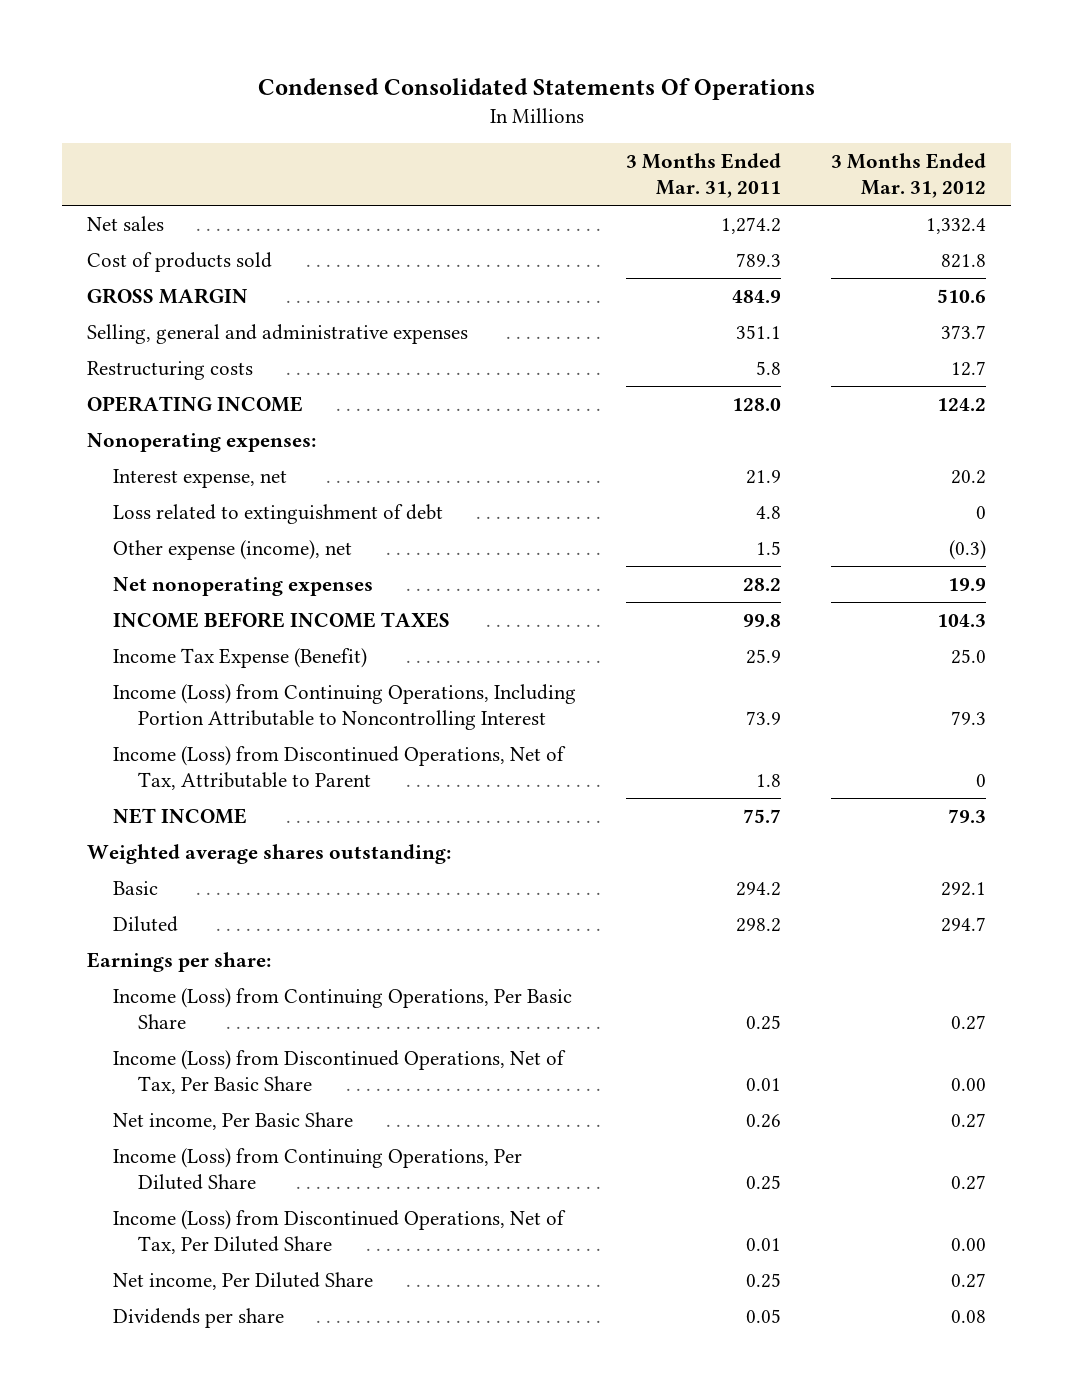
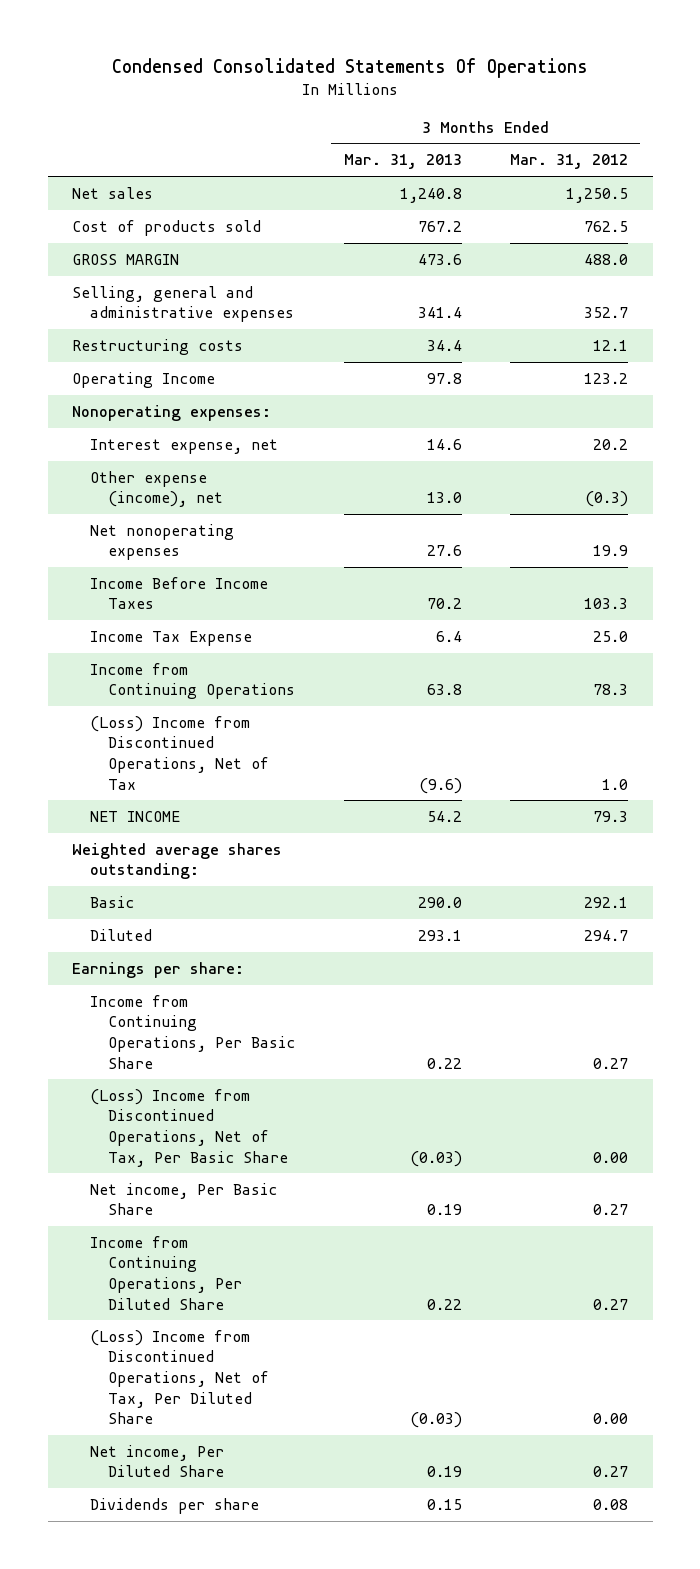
[625,153,781,198] 3 Months Ended Mar. 31, 2011 -> none
none -> [343,154,462,170] Mar. 31, 2013
[925,217,986,234] 1,332.4 -> [566,187,629,203] 1,250.5
[940,253,986,268] 821.8 -> [584,220,629,232] 762.5
[936,288,986,303] 510.6 -> [584,253,629,265] 488.0
[940,324,986,339] 373.7 -> [584,307,629,319] 352.7
[950,360,986,376] 12.7 -> [593,339,629,351] 12.1
[87,395,304,412] OPERATING INCOME -> [71,371,215,388] Operating Income
[936,397,986,411] 124.2 -> [584,372,629,384] 123.2
[112,503,443,524] Loss related to extinguishment of debt -> none
[112,611,450,628] INCOME BEFORE INCOME TAXES -> [89,576,268,610] Income Before Income Taxes
[936,613,986,627] 104.3 -> [584,598,629,610] 103.3
[112,647,367,668] Income Tax Expense (Benefit) -> [89,630,252,646] Income Tax Expense
[112,683,576,730] Income (Loss) from Continuing Operations, Including Portion Attributable to Noncontrolling Interest -> [89,662,295,700] Income from Continuing Operations
[950,710,986,725] 79.3 -> [593,684,629,696] 78.3
[112,745,566,790] Income (Loss) from Discontinued Operations, Net of Tax, Attributable to Parent -> [89,715,269,790] (Loss) Income from Discontinued Operations, Net of Tax
[975,773,986,787] 0 -> [602,778,629,790] 1.0
[112,987,572,1029] Income (Loss) from Continuing Operations, Per Basic Share -> [89,994,295,1069] Income from Continuing Operations, Per Basic Share
[112,1049,566,1094] Income (Loss) from Discontinued Operations, Net of Tax, Per Basic Share -> [89,1088,288,1167] (Loss) Income from Discontinued Operations, Net of Tax, Per Basic Share
[112,1147,522,1190] Income (Loss) from Continuing Operations, Per Diluted Share -> [89,1235,242,1310] Income from Continuing Operations, Per Diluted Share
[112,1209,566,1254] Income (Loss) from Discontinued Operations, Net of Tax, Per Diluted Share -> [89,1329,269,1425] (Loss) Income from Discontinued Operations, Net of Tax, Per Diluted Share

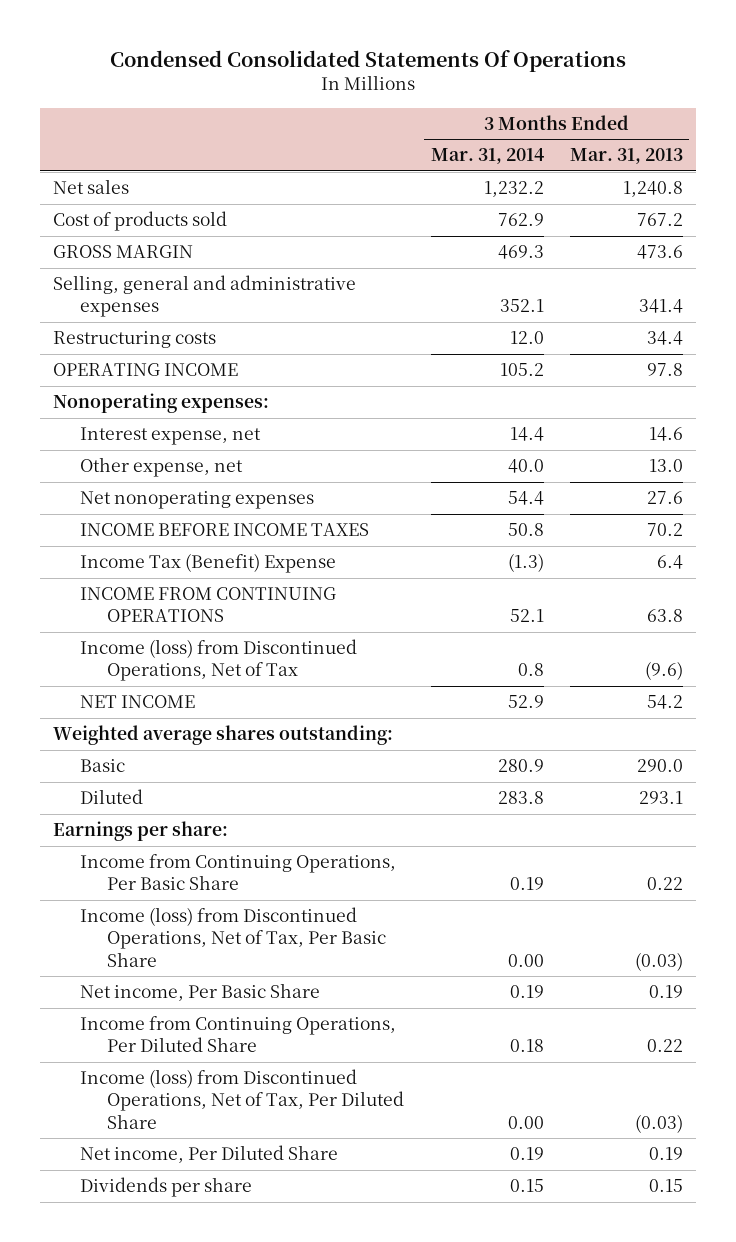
[510,154,629,170] Mar. 31, 2012 -> none
none -> [430,148,544,165] Mar. 31, 2014
[71,371,215,388] Operating Income -> [53,363,239,377] OPERATING INCOME
[89,470,223,508] Other expense (income), net -> [80,457,244,478] Other expense, net
[89,576,268,610] Income Before Income Taxes -> [80,523,370,537] INCOME BEFORE INCOME TAXES
[89,630,252,646] Income Tax Expense -> [80,553,337,574] Income Tax (Benefit) Expense
[89,662,295,700] Income from Continuing Operations -> [80,587,337,623] INCOME FROM CONTINUING OPERATIONS
[89,715,269,790] (Loss) Income from Discontinued Operations, Net of Tax -> [80,639,358,682] Income (loss) from Discontinued Operations, Net of Tax
[89,1088,288,1167] (Loss) Income from Discontinued Operations, Net of Tax, Per Basic Share -> [80,907,387,967] Income (loss) from Discontinued Operations, Net of Tax, Per Basic Share
[89,1329,269,1425] (Loss) Income from Discontinued Operations, Net of Tax, Per Diluted Share -> [80,1069,405,1129] Income (loss) from Discontinued Operations, Net of Tax, Per Diluted Share

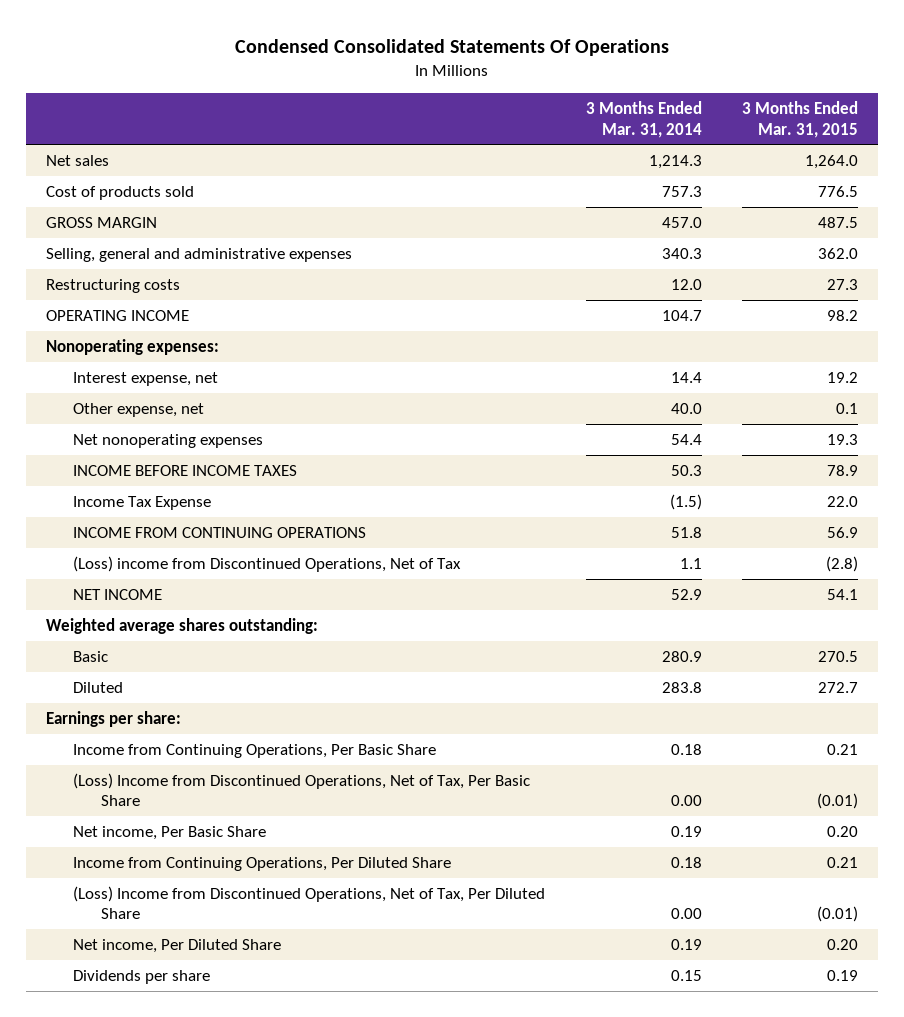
[569,148,683,165] Mar. 31, 2013 -> none
none -> [742,101,859,138] 3 Months Ended Mar. 31, 2015
[483,181,544,198] 1,232.2 -> [648,154,702,169] 1,214.3
[497,213,544,227] 762.9 -> [661,185,702,197] 757.3
[497,245,544,260] 469.3 -> [661,216,702,228] 457.0
[499,299,544,313] 352.1 -> [661,247,702,259] 340.3
[499,363,544,377] 105.2 -> [661,309,702,321] 104.7
[507,523,544,537] 50.8 -> [670,464,702,476] 50.3
[80,553,337,574] Income Tax (Benefit) Expense -> [73,495,212,510] Income Tax Expense
[507,553,544,573] (1.3) -> [669,493,702,510] (1.5)
[509,609,544,623] 52.1 -> [670,526,702,538] 51.8
[80,639,358,682] Income (loss) from Discontinued Operations, Net of Tax -> [73,555,462,572] (Loss) income from Discontinued Operations, Net of Tax
[517,663,544,677] 0.8 -> [679,557,702,569] 1.1
[509,877,544,891] 0.19 -> [670,743,702,755] 0.18
[80,907,387,967] Income (loss) from Discontinued Operations, Net of Tax, Per Basic Share -> [73,772,531,807] (Loss) Income from Discontinued Operations, Net of Tax, Per Basic Share
[80,1069,405,1129] Income (loss) from Discontinued Operations, Net of Tax, Per Diluted Share -> [73,885,546,920] (Loss) Income from Discontinued Operations, Net of Tax, Per Diluted Share

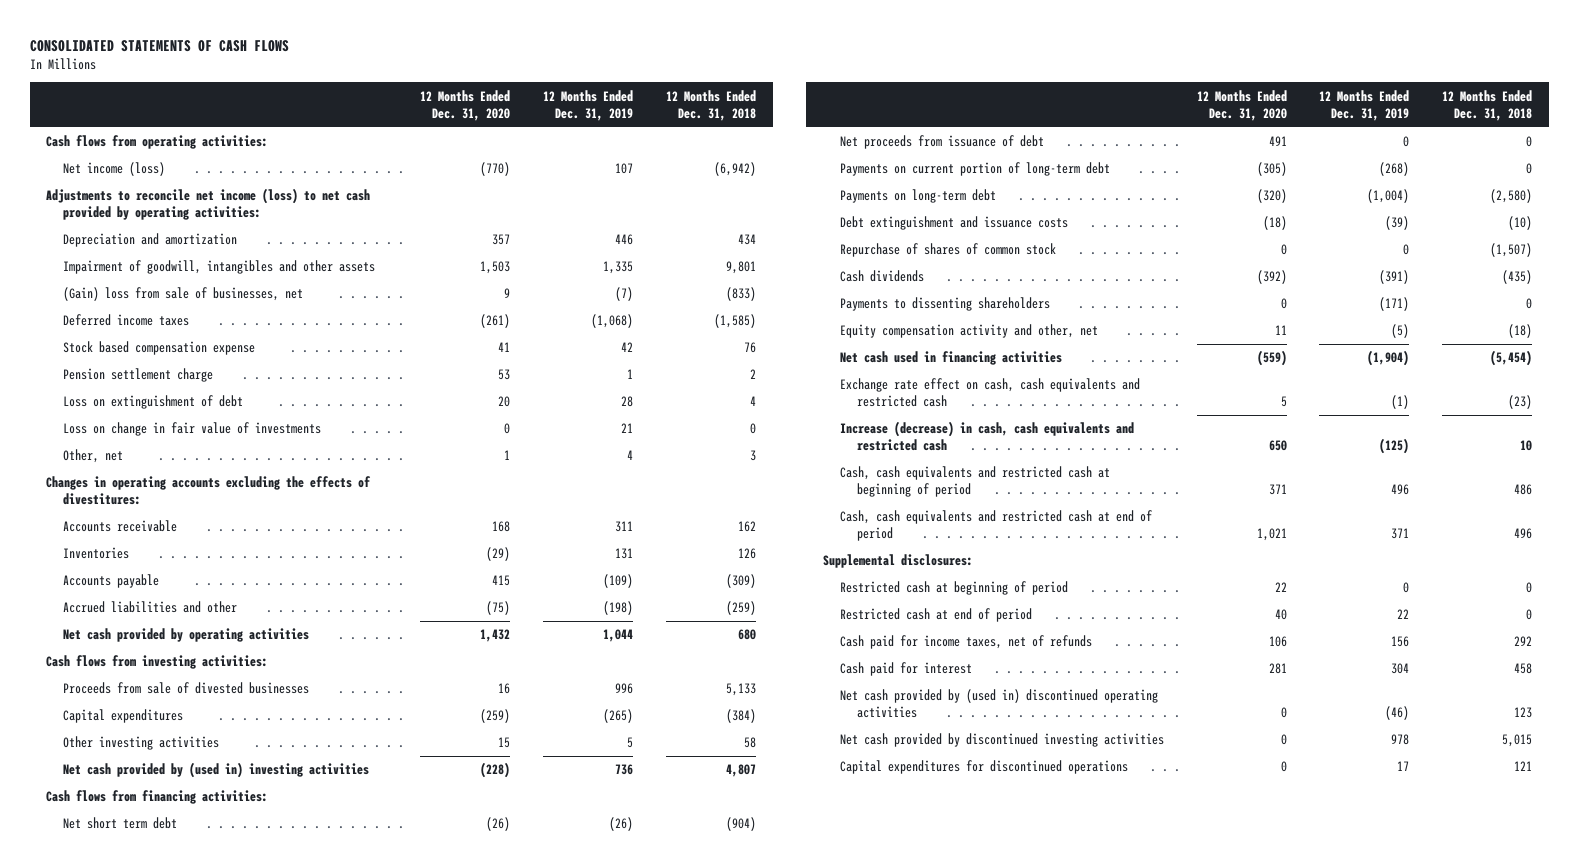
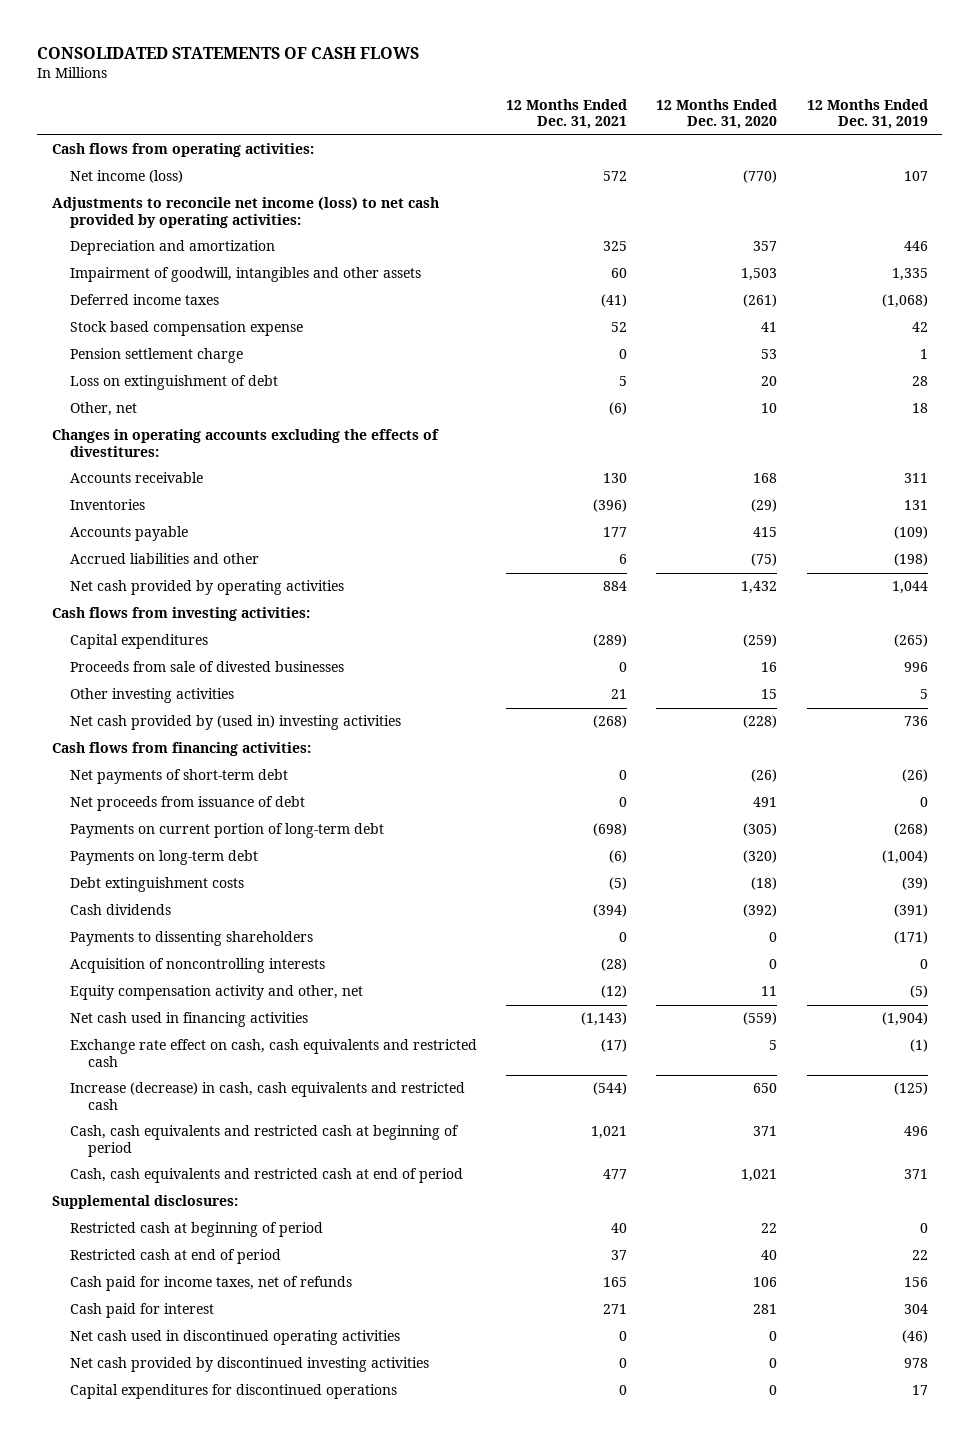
[666,89,757,121] 12 Months Ended Dec. 31, 2018 -> none
none -> [506,99,628,130] 12 Months Ended Dec. 31, 2021
[63,287,304,302] (Gain) loss from sale of businesses, net -> none
[63,422,322,437] Loss on change in fair value of investments -> none
[504,450,511,461] 1 -> [761,403,778,414] 10
[627,450,634,461] 4 -> [911,403,928,414] 18
[63,682,310,695] Proceeds from sale of divested businesses -> [69,661,344,673] Proceeds from sale of divested businesses
[63,817,178,830] Net short term debt -> [69,769,288,785] Net payments of short-term debt
[839,243,1056,258] Repurchase of shares of common stock -> none
[839,216,1068,231] Debt extinguishment and issuance costs -> [69,877,244,893] Debt extinguishment costs
none -> [69,958,325,974] Acquisition of noncontrolling interests
[839,689,1158,719] Net cash provided by (used in) discontinued operating activities -> [69,1330,400,1346] Net cash used in discontinued operating activities

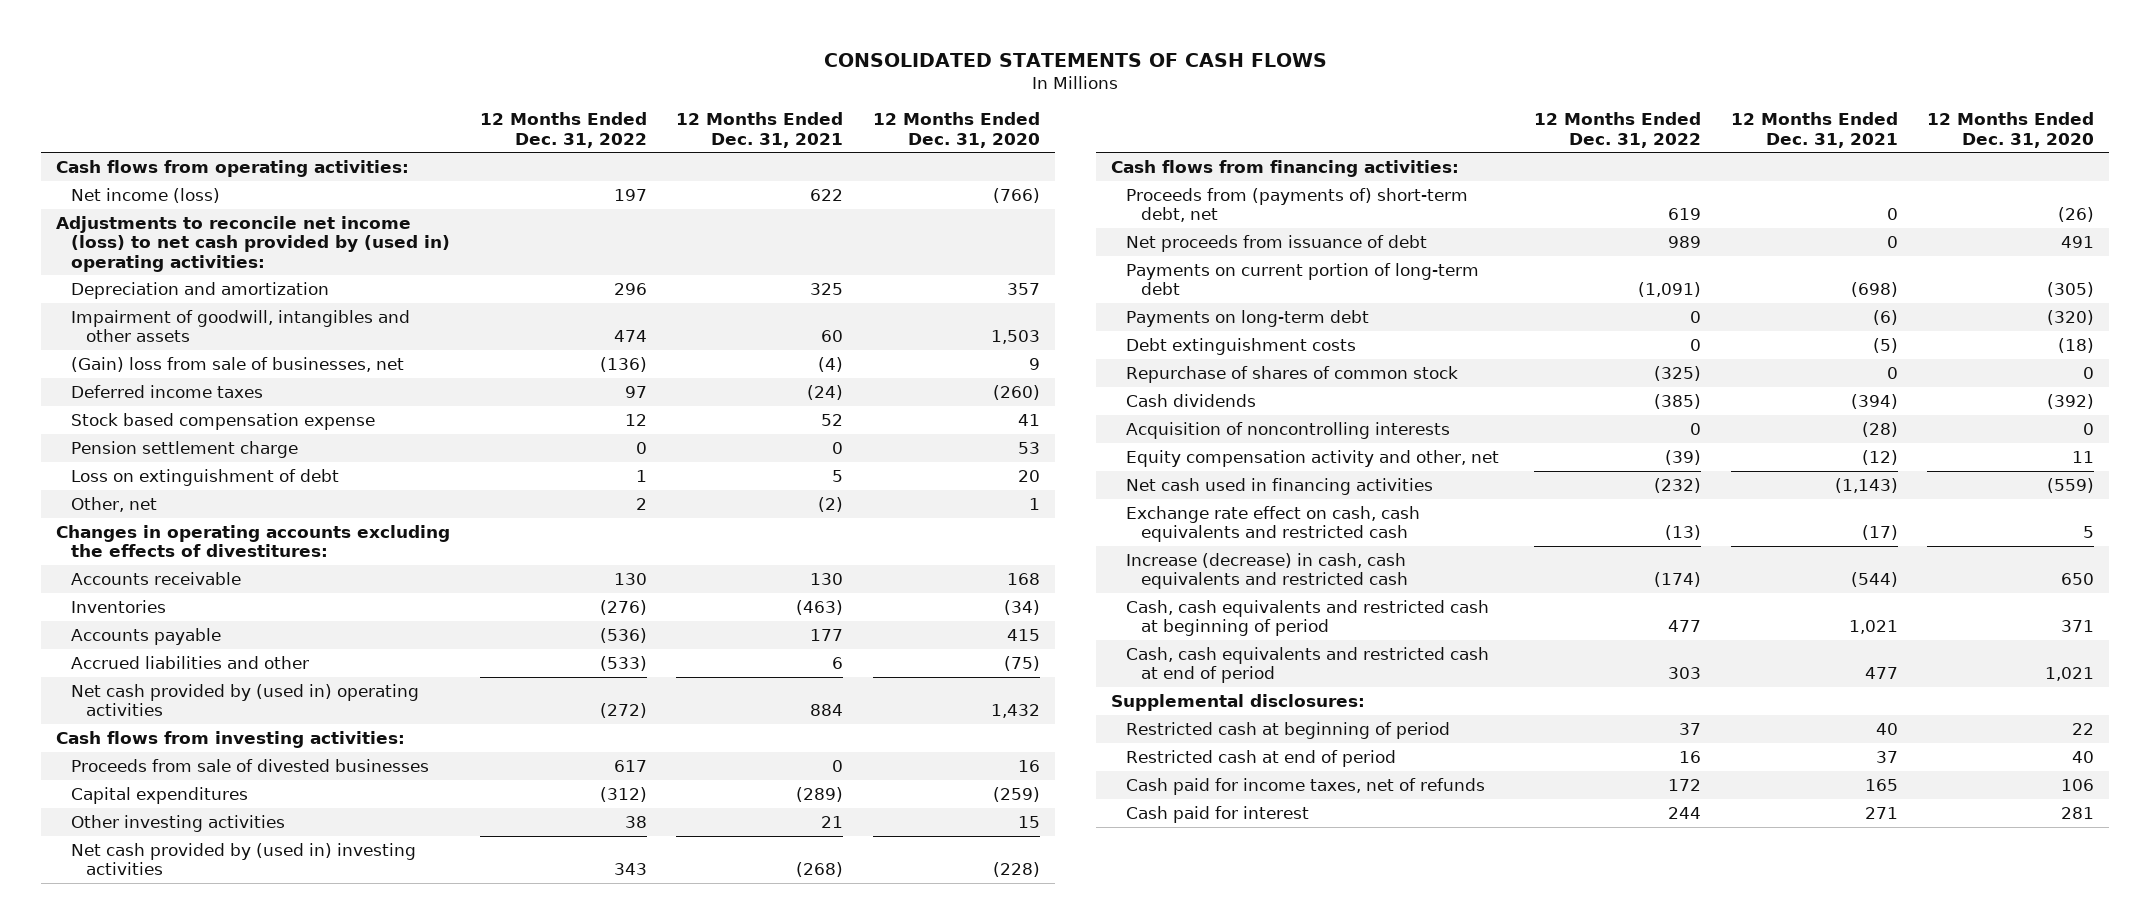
[806,99,928,130] 12 Months Ended Dec. 31, 2019 -> none
none -> [479,112,647,148] 12 Months Ended Dec. 31, 2022
[603,171,628,182] 572 -> [810,188,844,201] 622
[743,170,778,184] (770) -> [992,187,1040,203] (766)
[51,197,439,228] Adjustments to reconcile net income (loss) to net cash provided by operating activities: -> [55,215,450,272] Adjustments to reconcile net income (loss) to net cash provided by (used in) operating activities:
none -> [70,356,404,372] (Gain) loss from sale of businesses, net
[601,294,628,308] (41) -> [807,384,844,400] (24)
[743,294,778,308] (261) -> [992,384,1040,400] (260)
[609,402,628,416] (6) -> [818,496,844,512] (2)
[761,403,778,414] 10 -> [1028,497,1040,510] 1
[593,499,628,513] (396) -> [796,599,844,615] (463)
[751,499,778,513] (29) -> [1003,599,1040,615] (34)
[69,580,344,596] Net cash provided by operating activities -> [70,683,419,717] Net cash provided by (used in) operating activities
[69,634,208,650] Capital expenditures -> [70,786,248,804] Capital expenditures
[69,769,288,785] Net payments of short-term debt -> [1125,187,1468,223] Proceeds from (payments of) short-term debt, net
none -> [1125,365,1458,383] Repurchase of shares of common stock
[69,931,313,947] Payments to dissenting shareholders -> none
[69,1330,400,1346] Net cash used in discontinued operating activities -> none
[69,1357,429,1373] Net cash provided by discontinued investing activities -> none
[69,1384,397,1400] Capital expenditures for discontinued operations -> none

